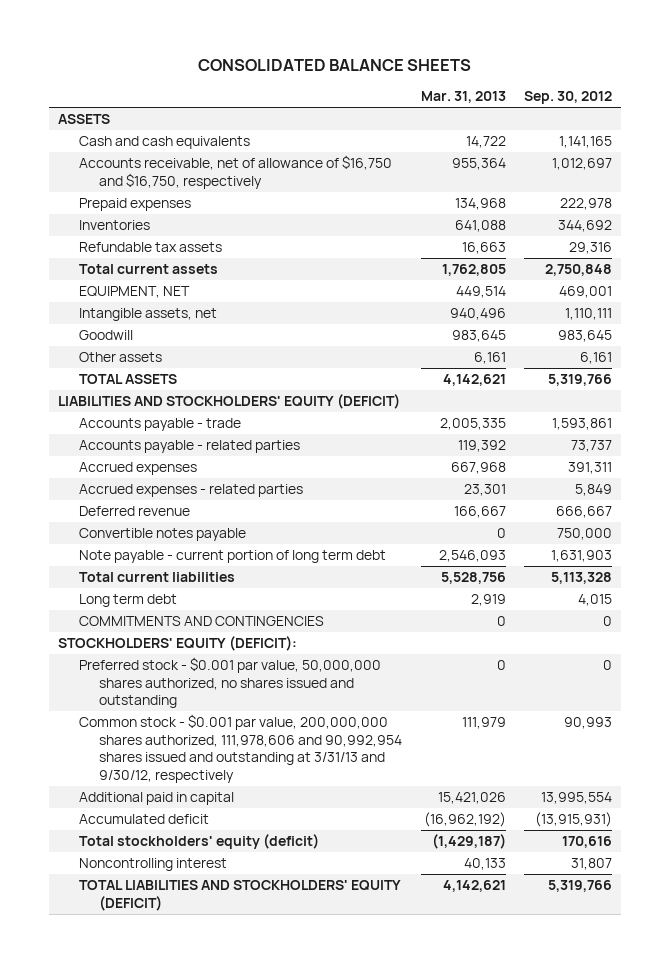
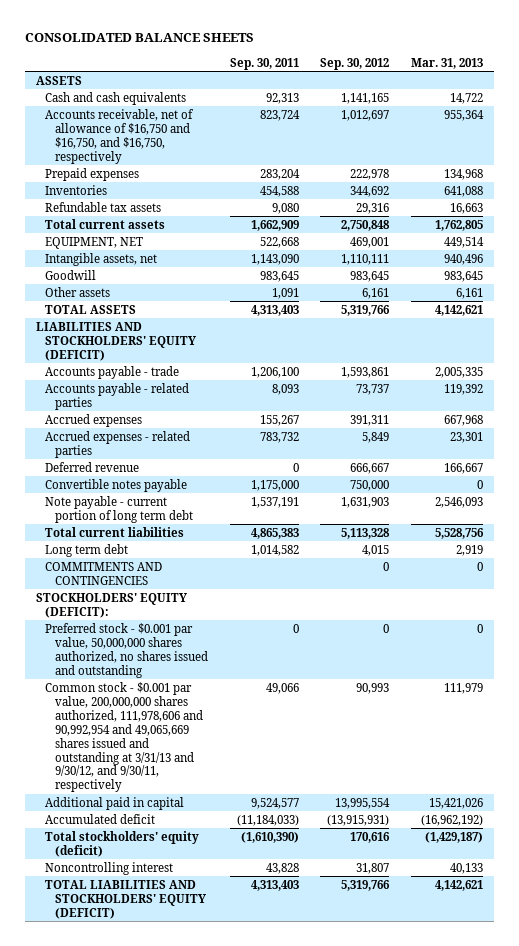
none -> [229,57,299,70] Sep. 30, 2011
[78,155,392,189] Accounts receivable, net of allowance of $16,750 and $16,750, respectively -> [45,108,195,164] Accounts receivable, net of allowance of $16,750 and $16,750, and $16,750, respectively
[78,714,403,784] Common stock - $0.001 par value, 200,000,000 shares authorized, 111,978,606 and 90,992,954 shares issued and outstanding at 3/31/13 and 9/30/12, respectively -> [45,681,204,793] Common stock - $0.001 par value, 200,000,000 shares authorized, 111,978,606 and 90,992,954 and 49,065,669 shares issued and outstanding at 3/31/13 and 9/30/12, and 9/30/11, respectively

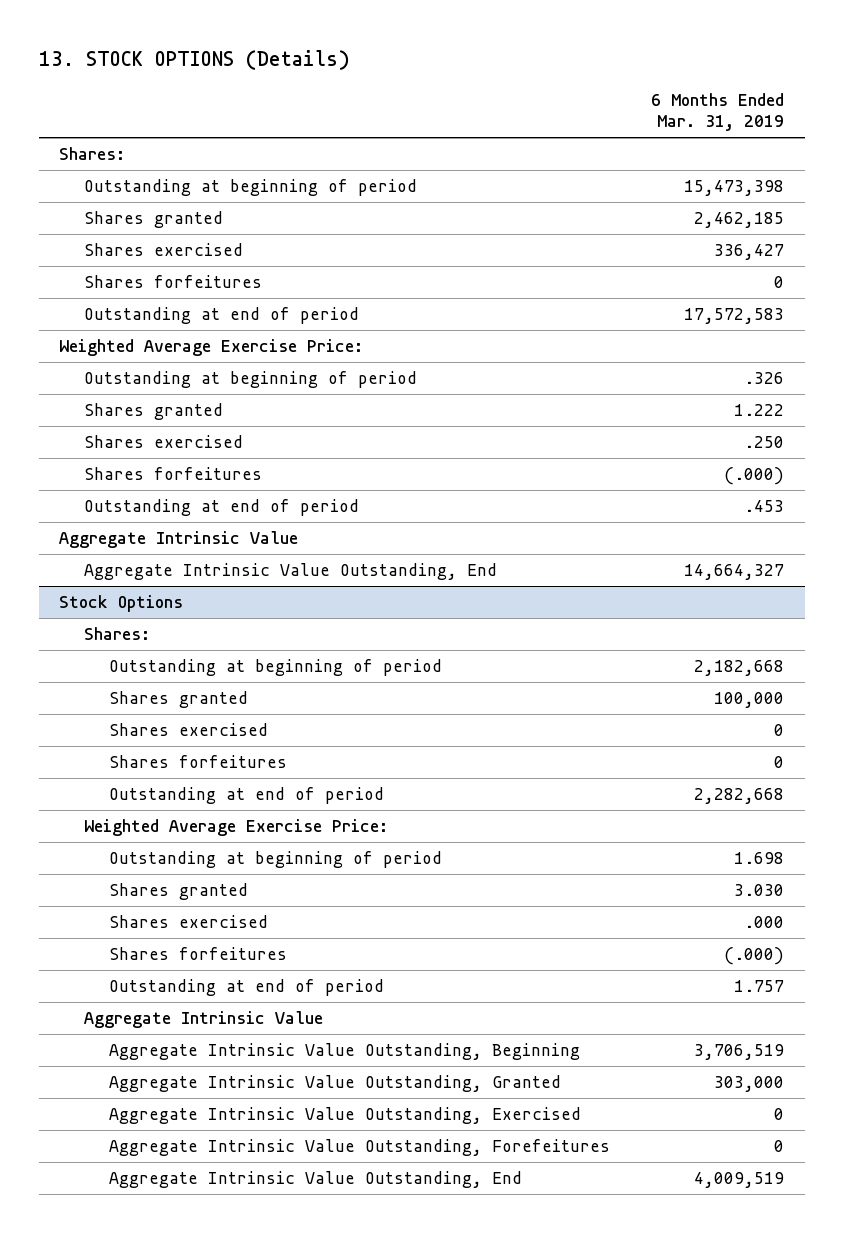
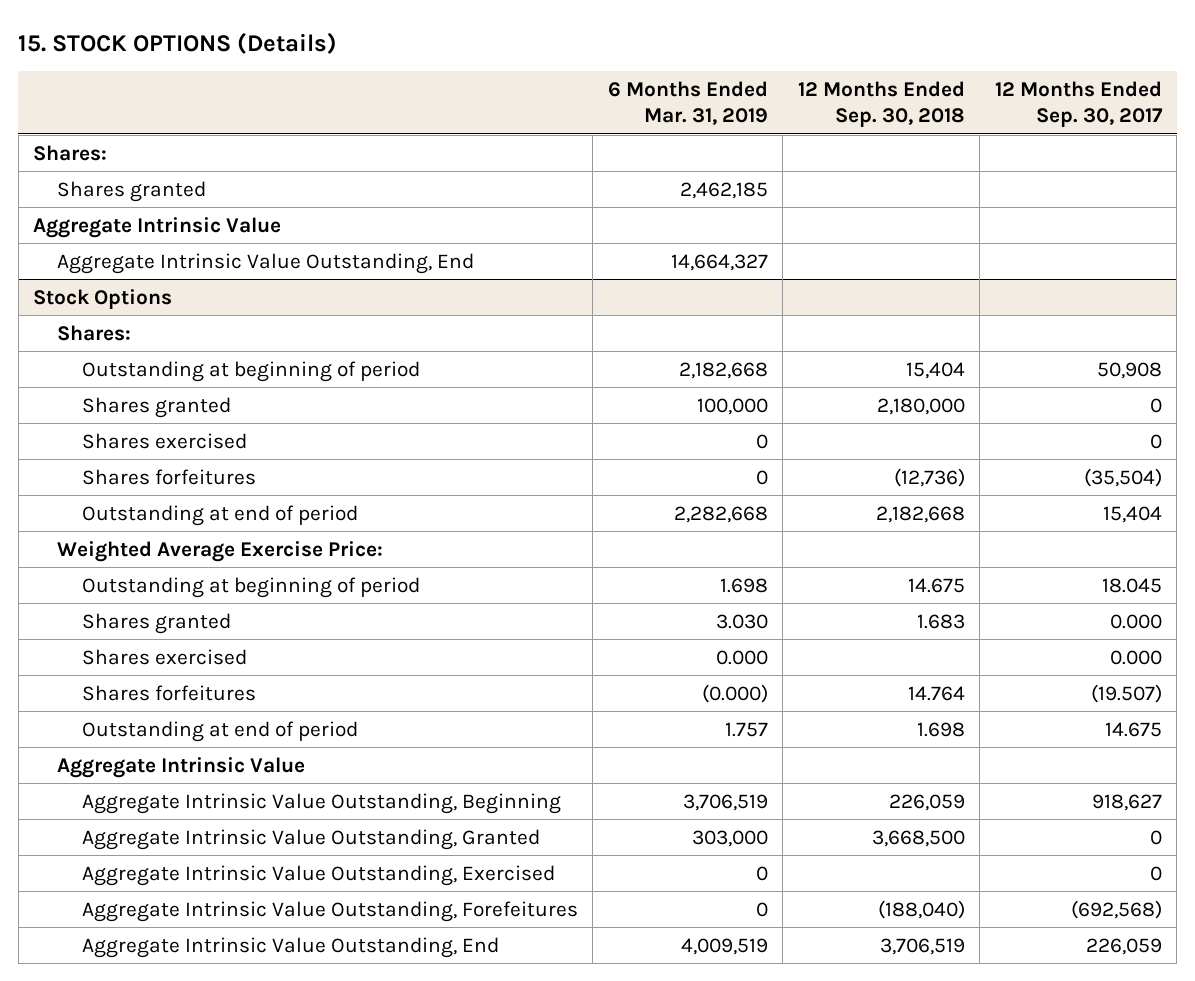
[38,50,350,71] 13. STOCK OPTIONS (Details) -> [18,31,338,54] 15. STOCK OPTIONS (Details)
none -> [797,81,965,128] 12 Months Ended Sep. 30, 2018
none -> [994,81,1163,128] 12 Months Ended Sep. 30, 2017
[84,179,418,197] Outstanding at beginning of period -> none
[84,243,244,257] Shares exercised -> none
[84,275,263,289] Shares forfeitures -> none
[84,307,360,325] Outstanding at end of period -> none
[59,339,364,357] Weighted Average Exercise Price: -> none
[84,371,418,389] Outstanding at beginning of period -> none
[84,403,224,421] Shares granted -> none
[84,435,244,449] Shares exercised -> none
[84,467,263,481] Shares forfeitures -> none
[84,499,360,517] Outstanding at end of period -> none
[743,916,784,929] .000 -> [715,649,768,665] 0.000
[723,947,784,966] (.000) -> [701,683,768,703] (0.000)

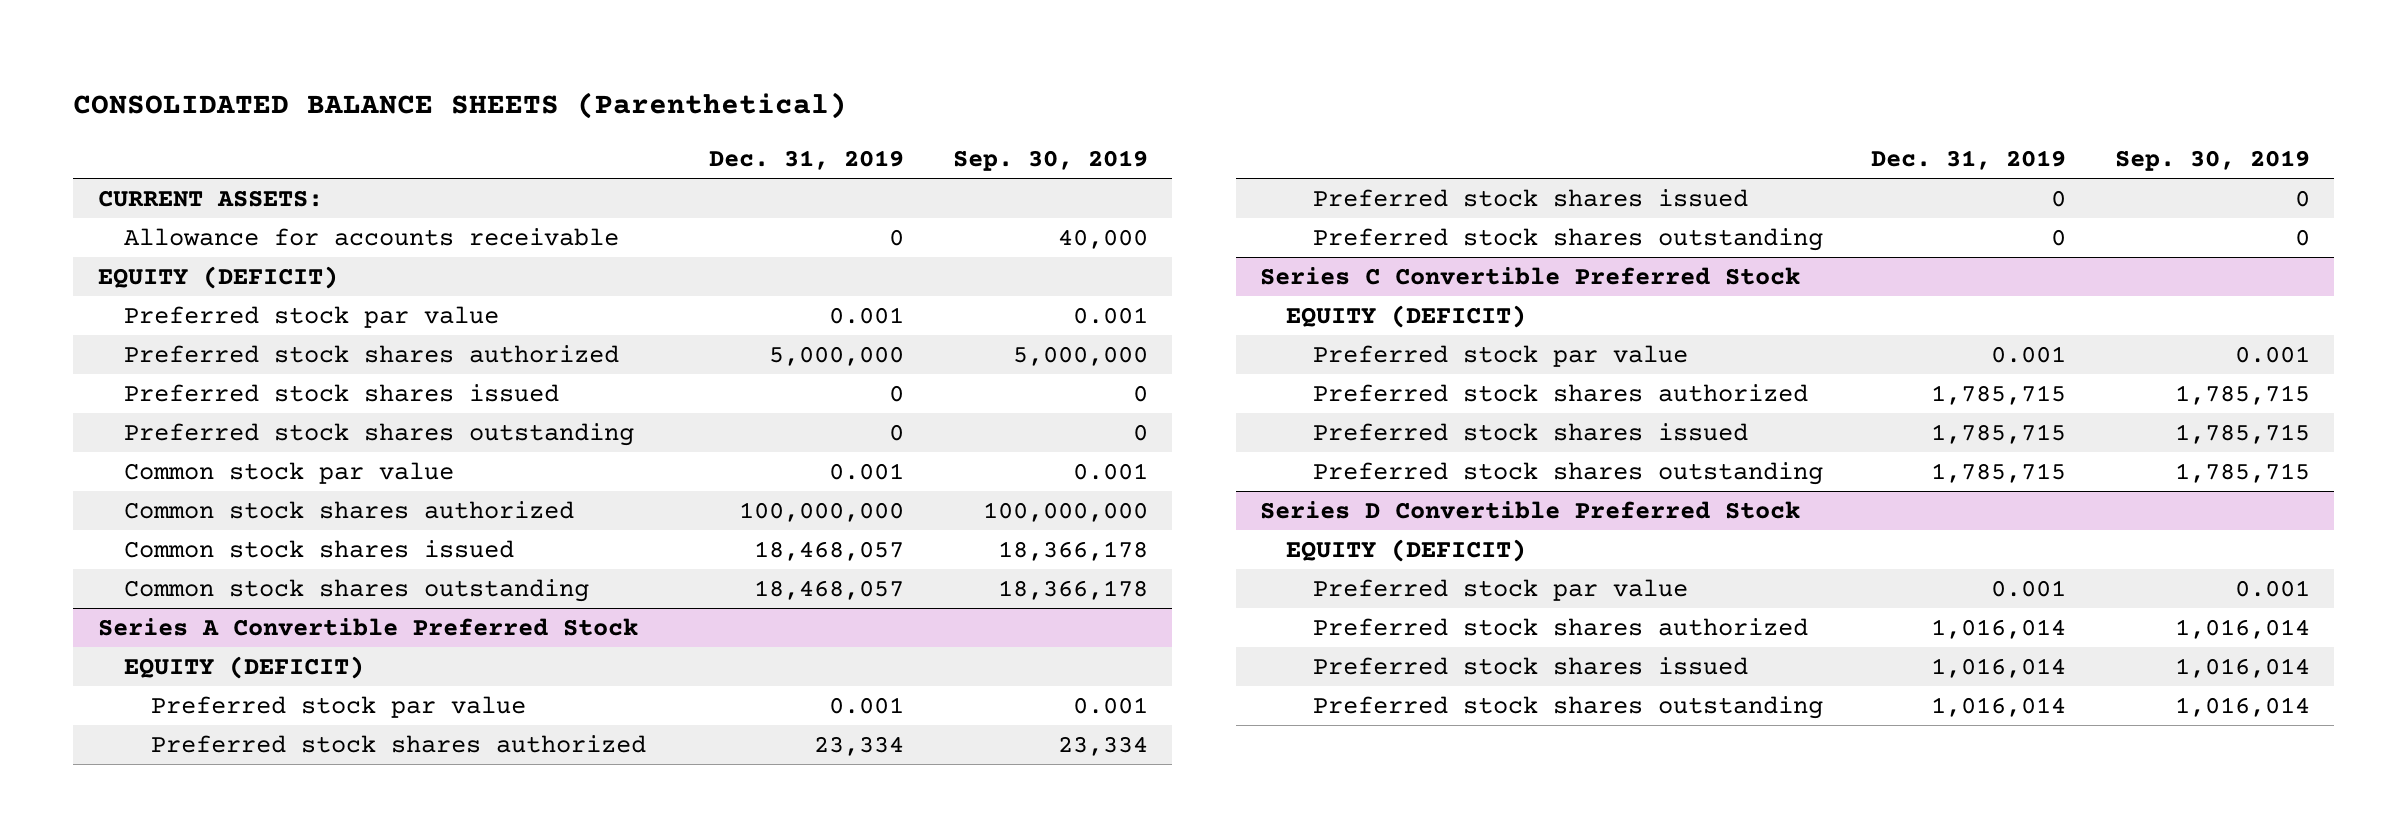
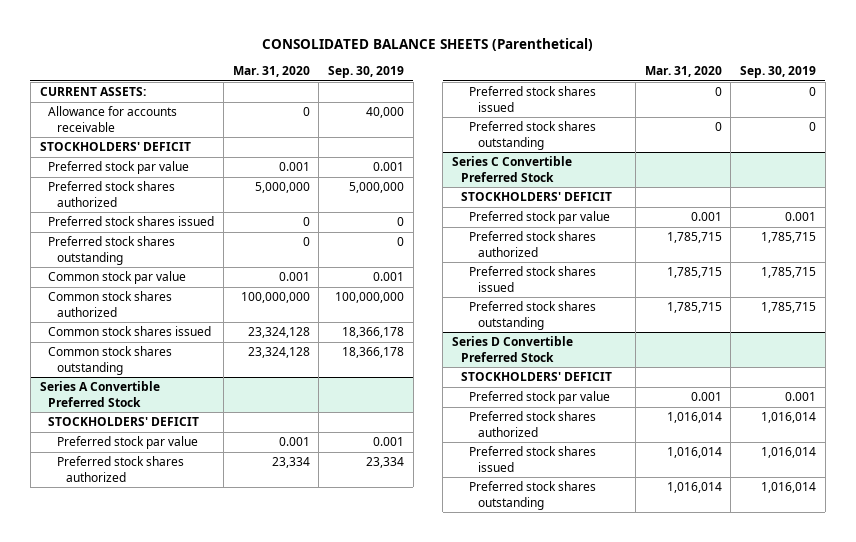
[709,149,905,170] Dec. 31, 2019 -> none
none -> [232,65,310,77] Mar. 31, 2020
[97,266,338,290] EQUITY (DEFICIT) -> [39,142,191,152] STOCKHOLDERS' DEFICIT
[124,656,365,680] EQUITY (DEFICIT) -> [48,417,200,427] STOCKHOLDERS' DEFICIT
[1286,305,1527,329] EQUITY (DEFICIT) -> [460,192,612,202] STOCKHOLDERS' DEFICIT
[1286,539,1527,563] EQUITY (DEFICIT) -> [460,372,612,382] STOCKHOLDERS' DEFICIT

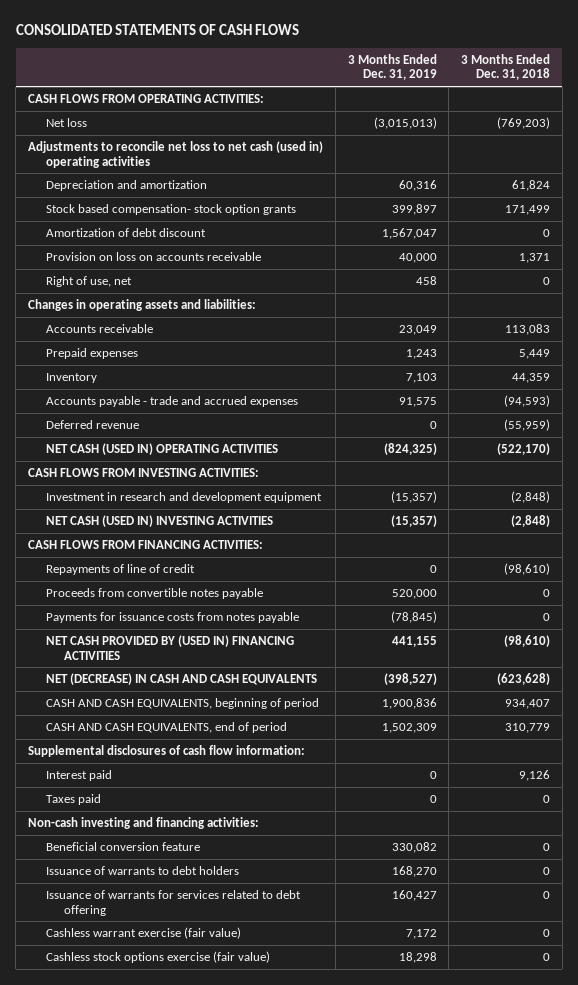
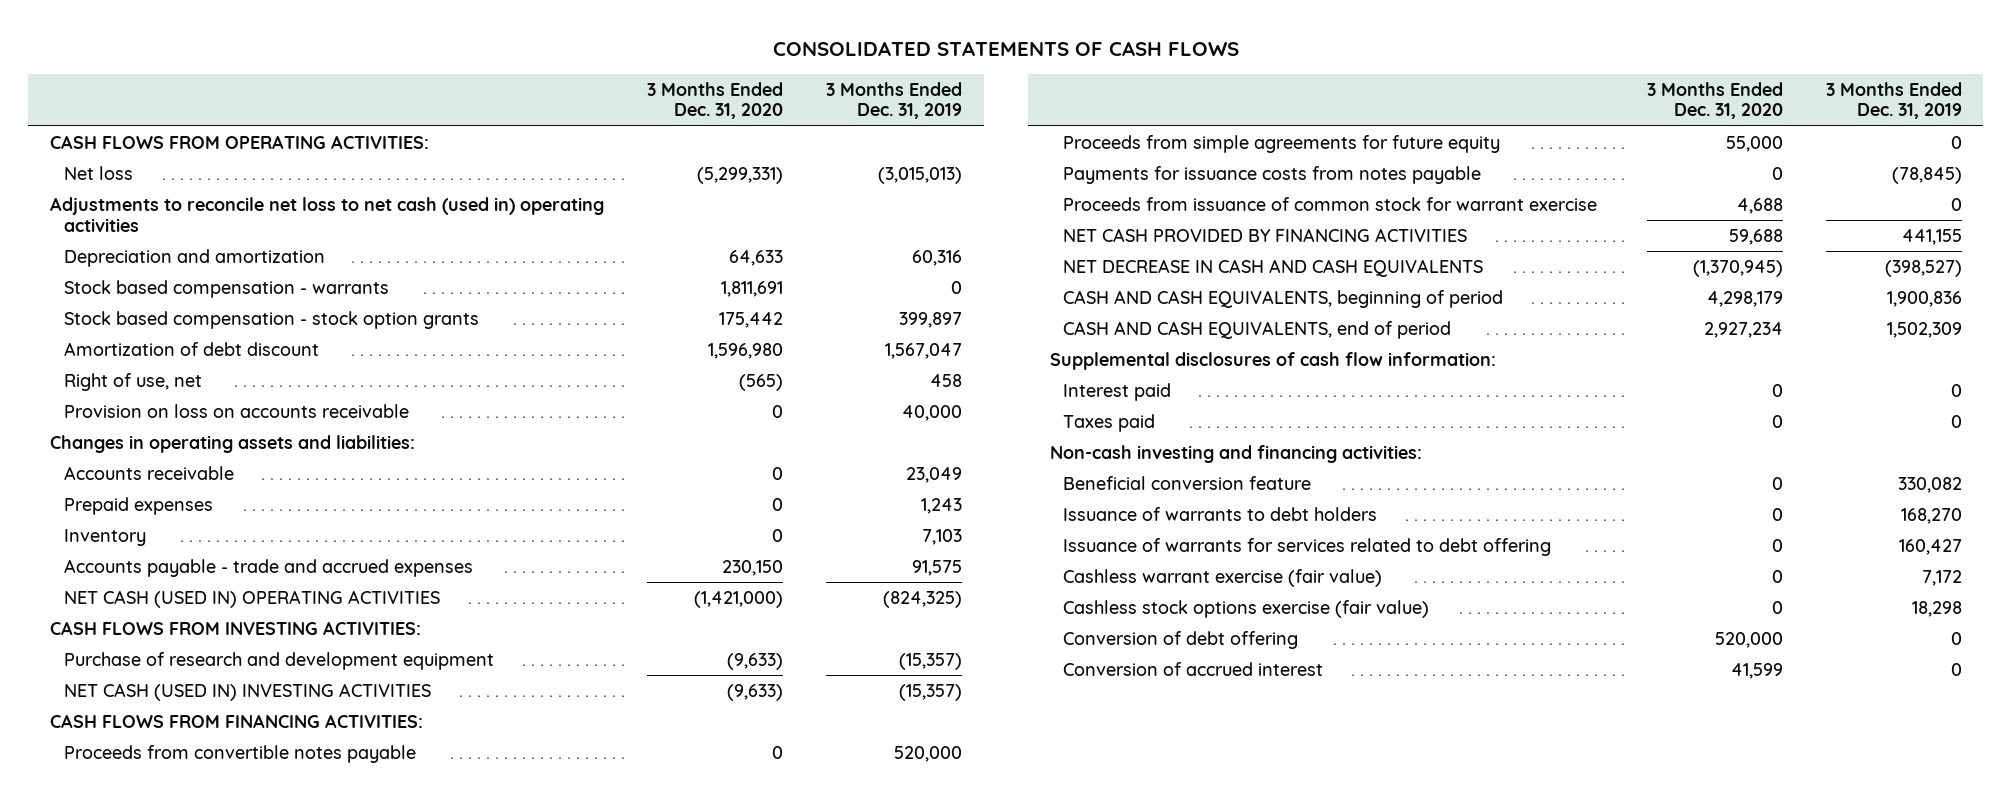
[460,53,550,81] 3 Months Ended Dec. 31, 2018 -> none
none -> [646,81,783,120] 3 Months Ended Dec. 31, 2020
none -> [63,279,389,298] Stock based compensation - warrants
[46,203,297,215] Stock based compensation- stock option grants -> [63,310,479,329] Stock based compensation - stock option grants
[46,251,262,261] Provision on loss on accounts receivable -> [63,403,409,418] Provision on loss on accounts receivable
[46,419,140,429] Deferred revenue -> none
[46,491,323,503] Investment in research and development equipment -> [63,651,494,670] Purchase of research and development equipment
[46,563,196,575] Repayments of line of credit -> none
none -> [1063,134,1501,153] Proceeds from simple agreements for future equity
none -> [1063,196,1598,211] Proceeds from issuance of common stock for warrant exercise
[46,634,295,660] NET CASH PROVIDED BY (USED IN) FINANCING ACTIVITIES -> [1063,227,1468,242] NET CASH PROVIDED BY FINANCING ACTIVITIES
[46,672,318,685] NET (DECREASE) IN CASH AND CASH EQUIVALENTS -> [1063,258,1484,277] NET DECREASE IN CASH AND CASH EQUIVALENTS
none -> [1063,630,1299,649] Conversion of debt offering
none -> [1063,661,1324,676] Conversion of accrued interest

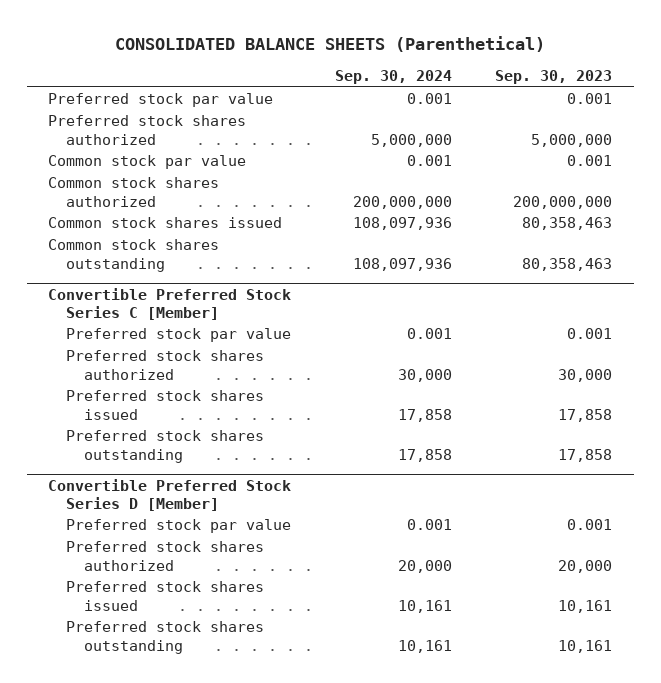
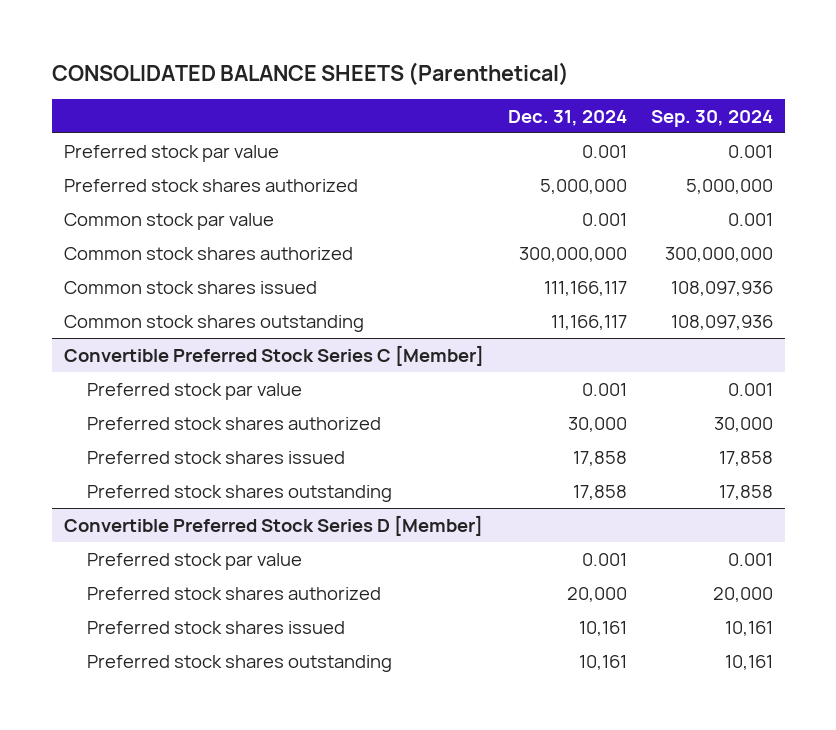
[495,70,613,85] Sep. 30, 2023 -> none
none -> [507,109,627,126] Dec. 31, 2024
[352,195,452,209] 200,000,000 -> [664,246,773,262] 300,000,000

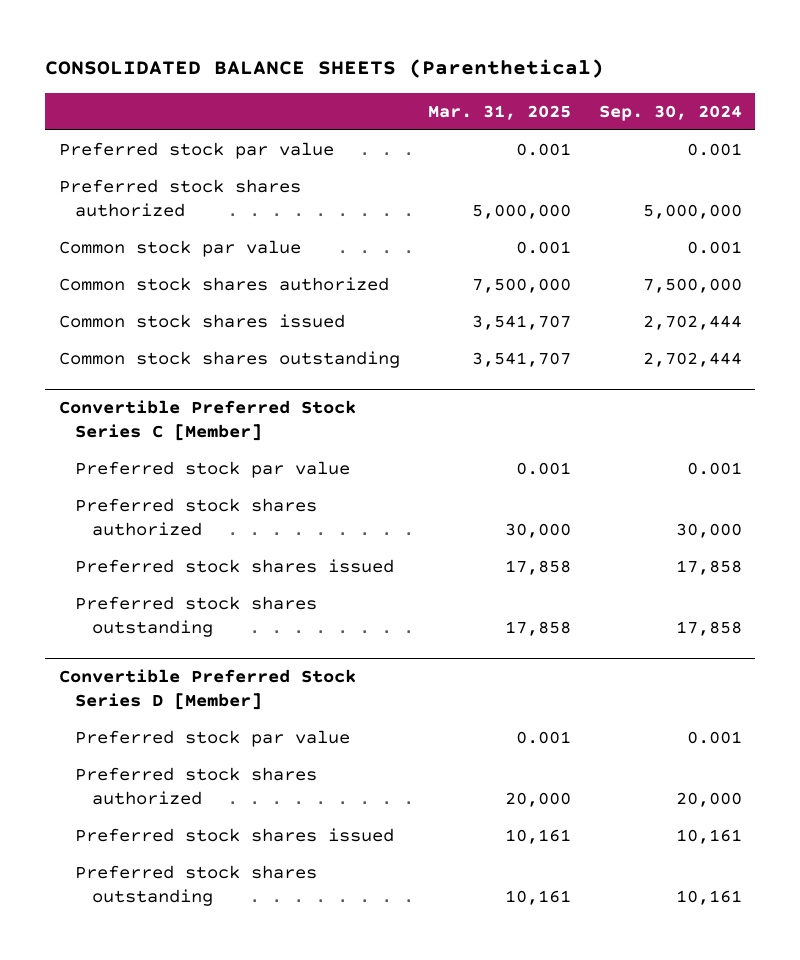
[507,109,627,126] Dec. 31, 2024 -> none
none -> [427,104,571,120] Mar. 31, 2025
[664,246,773,262] 300,000,000 -> [642,277,742,293] 7,500,000
[670,280,773,296] 108,097,936 -> [642,314,742,330] 2,702,444
[670,314,773,330] 108,097,936 -> [642,351,742,367] 2,702,444

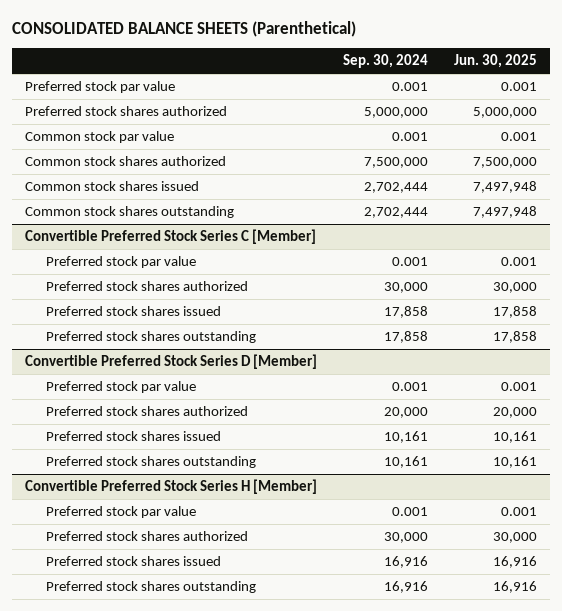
[427,104,571,120] Mar. 31, 2025 -> none
none -> [453,54,537,69] Jun. 30, 2025
none -> [25,478,318,494] Convertible Preferred Stock Series H [Member]
none -> [46,505,197,518] Preferred stock par value
none -> [46,530,249,541] Preferred stock shares authorized
none -> [46,555,222,566] Preferred stock shares issued
none -> [46,580,257,593] Preferred stock shares outstanding

